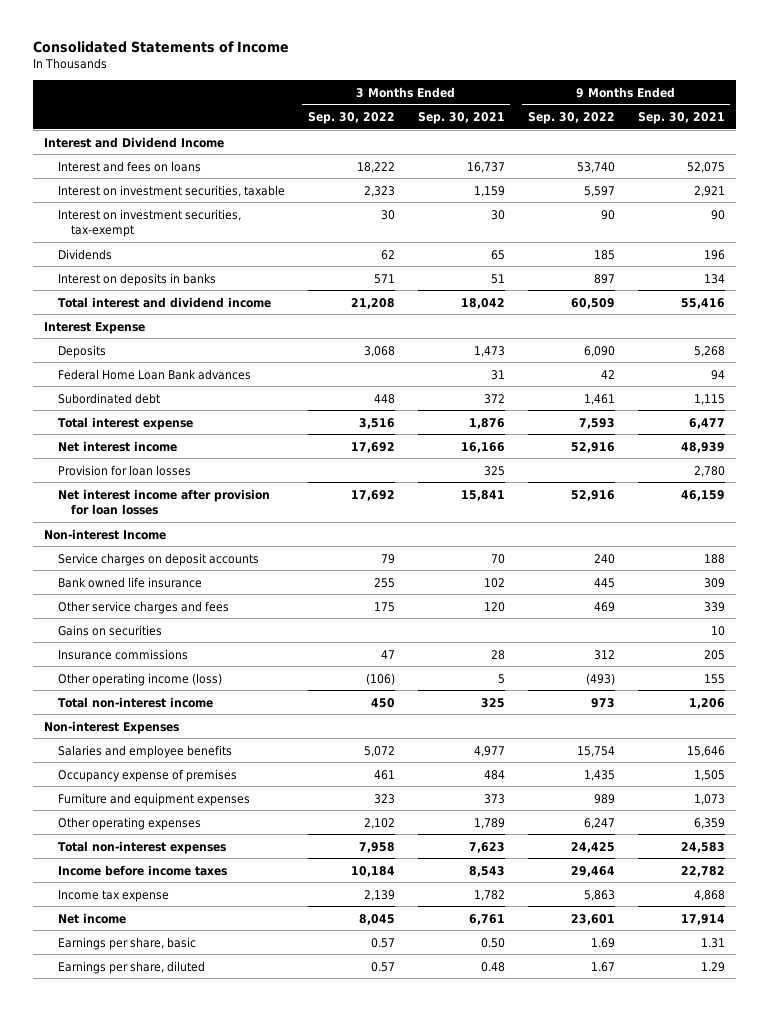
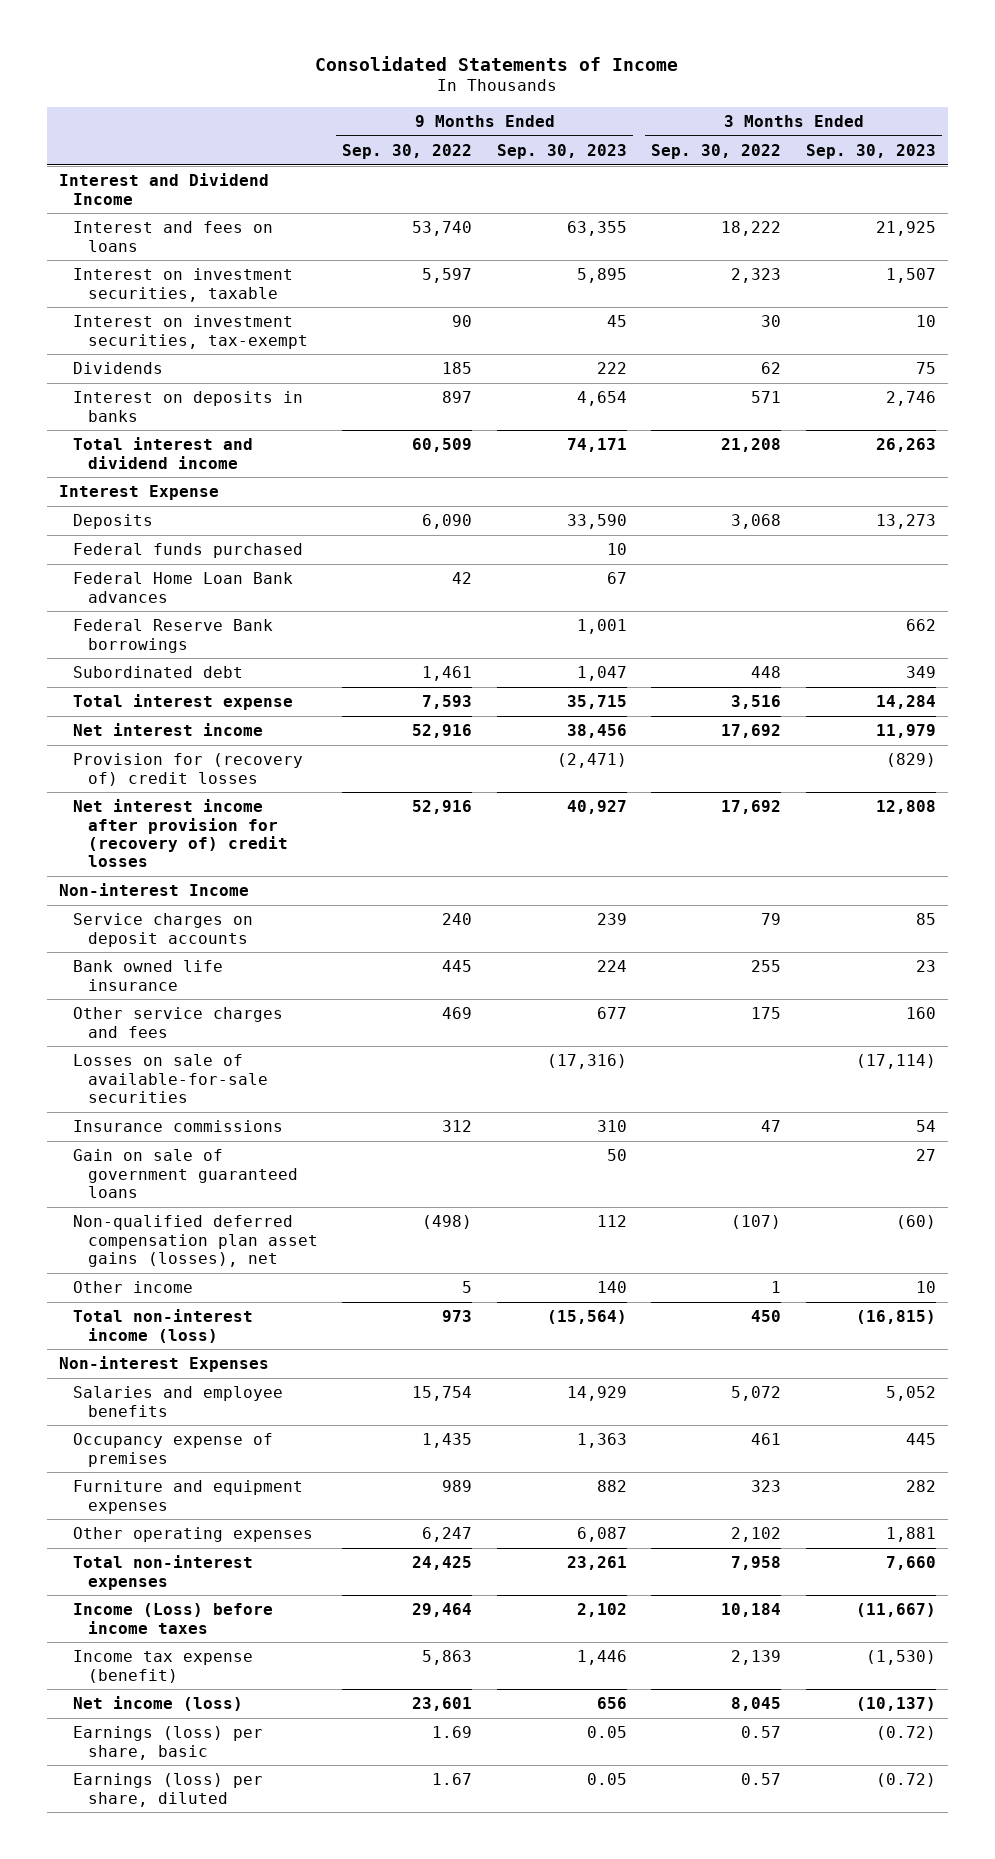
[417,112,505,125] Sep. 30, 2021 -> none
[637,112,725,125] Sep. 30, 2021 -> none
none -> [496,143,627,159] Sep. 30, 2023
none -> [805,143,936,159] Sep. 30, 2023
none -> [73,543,304,559] Federal funds purchased
none -> [73,619,274,653] Federal Reserve Bank borrowings
[57,464,191,476] Provision for loan losses -> none
none -> [73,753,304,786] Provision for (recovery of) credit losses
[57,488,270,516] Net interest income after provision for loan losses -> [73,799,288,868] Net interest income after provision for (recovery of) credit losses
[57,624,162,636] Gains on securities -> [73,1054,268,1104] Losses on sale of available-for-sale securities
none -> [73,1149,298,1199] Gain on sale of government guaranteed loans
none -> [73,1215,318,1268] Non-qualified deferred compensation plan asset gains (losses), net
[57,672,222,686] Other operating income (loss) -> [73,1281,194,1294] Other income
[365,672,395,685] (106) -> [771,1281,782,1294] 1
[585,672,615,685] (493) -> [462,1281,473,1294] 5
[57,696,213,708] Total non-interest income -> [73,1309,254,1343] Total non-interest income (loss)
[57,864,227,876] Income before income taxes -> [73,1603,274,1634] Income (Loss) before income taxes
[57,889,169,902] Income tax expense -> [73,1650,254,1683] Income tax expense (benefit)
[57,912,126,924] Net income -> [73,1696,244,1712] Net income (loss)
[57,936,196,950] Earnings per share, basic -> [73,1726,264,1760] Earnings (loss) per share, basic
[57,960,205,974] Earnings per share, diluted -> [73,1773,264,1807] Earnings (loss) per share, diluted

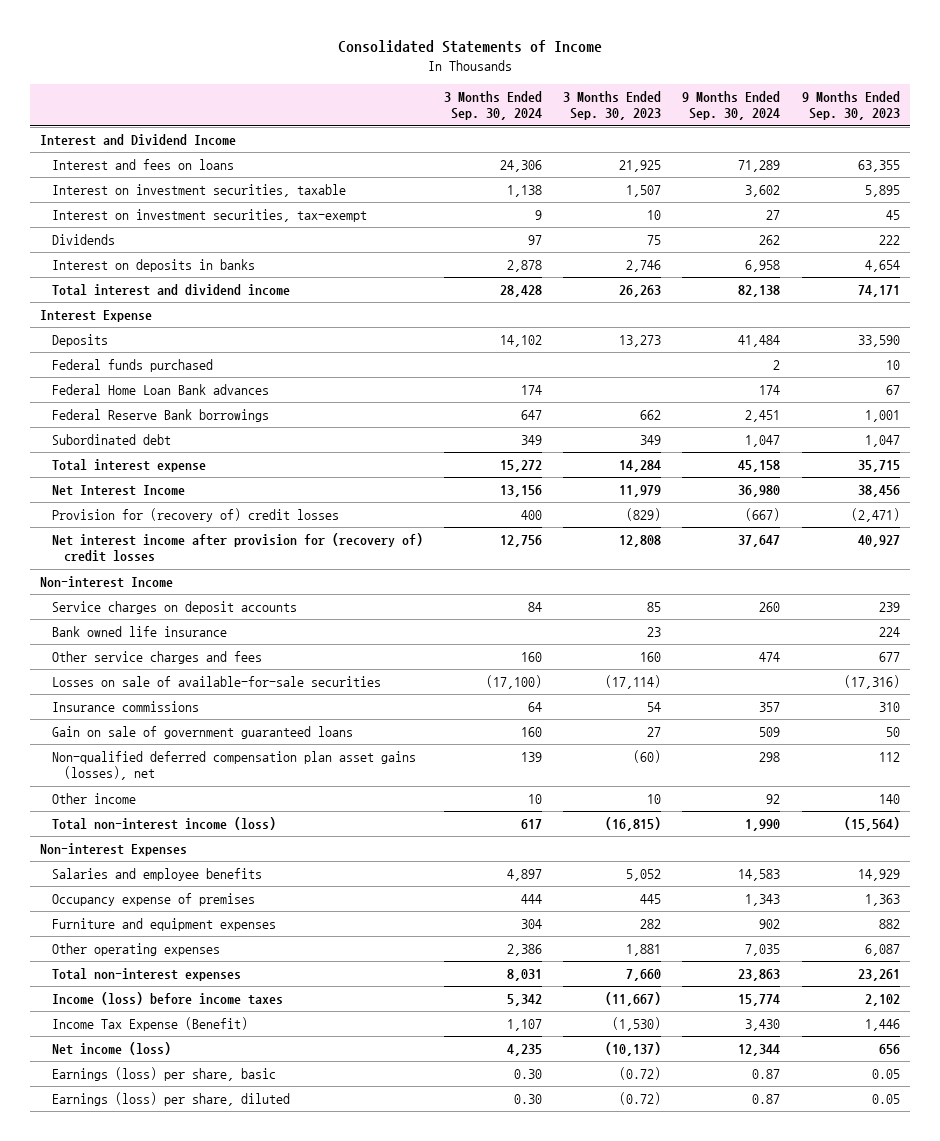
[342,143,473,159] Sep. 30, 2022 -> none
[651,143,782,159] Sep. 30, 2022 -> none
none -> [444,91,543,121] 3 Months Ended Sep. 30, 2024
none -> [682,91,781,121] 9 Months Ended Sep. 30, 2024
[73,723,264,737] Net interest income -> [51,485,185,497] Net Interest Income
[73,1603,274,1634] Income (Loss) before income taxes -> [51,992,283,1006] Income (loss) before income taxes
[73,1650,254,1683] Income tax expense (benefit) -> [51,1017,248,1032] Income Tax Expense (Benefit)

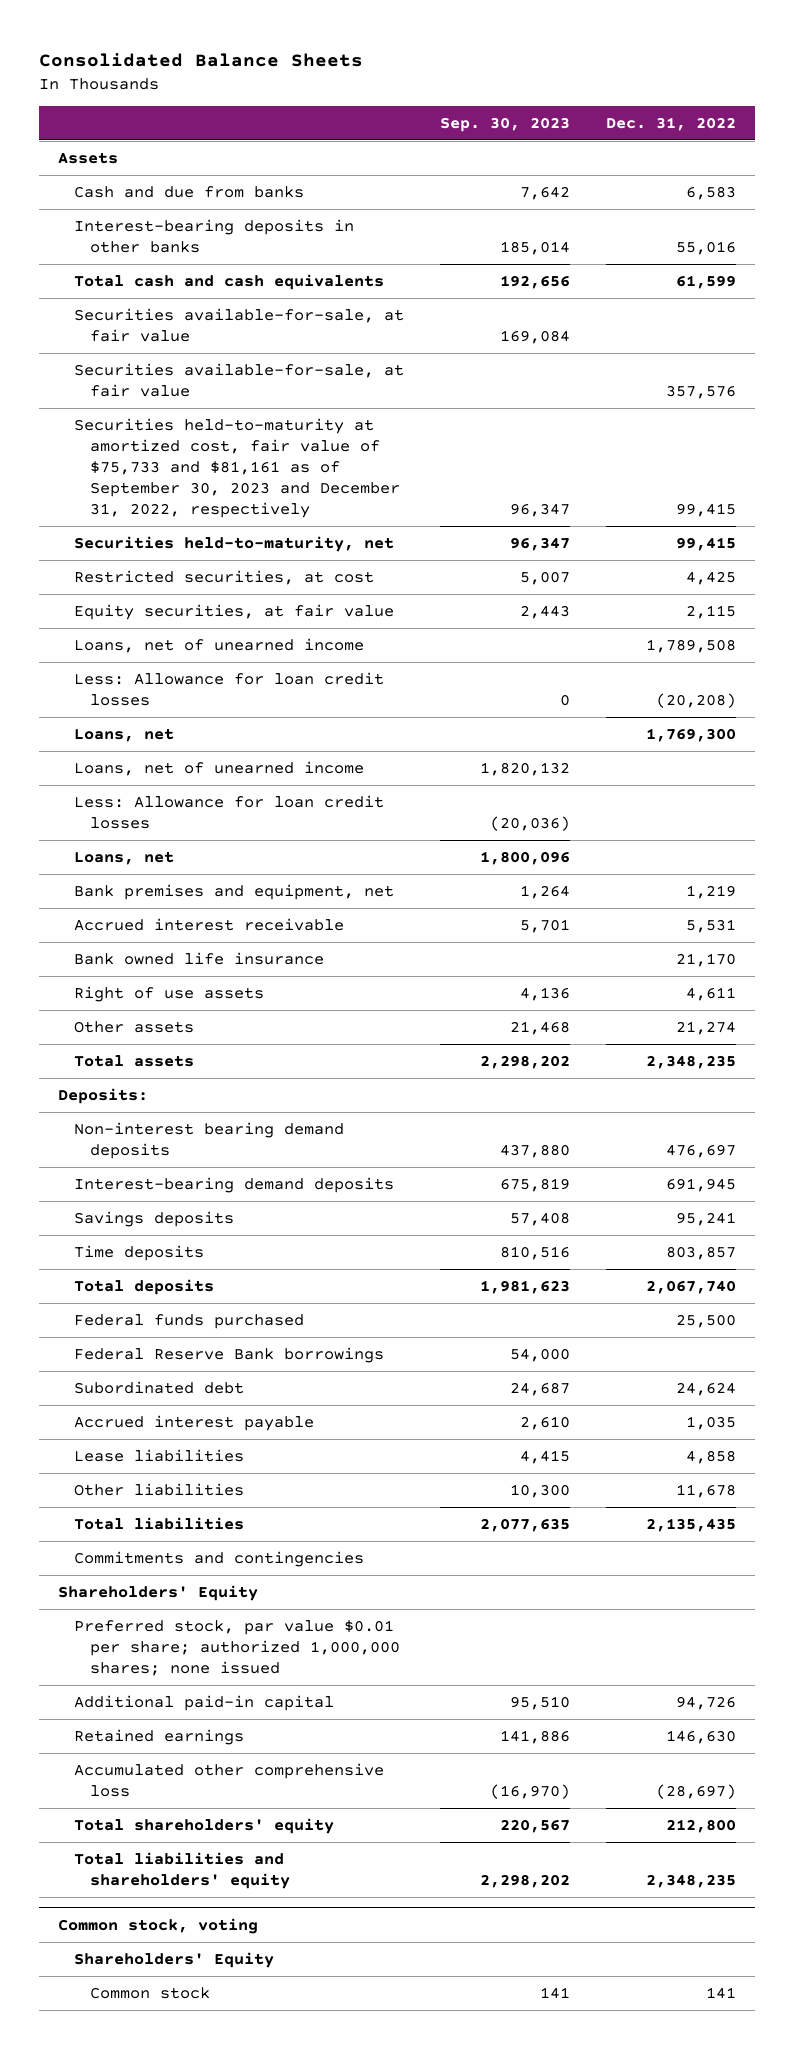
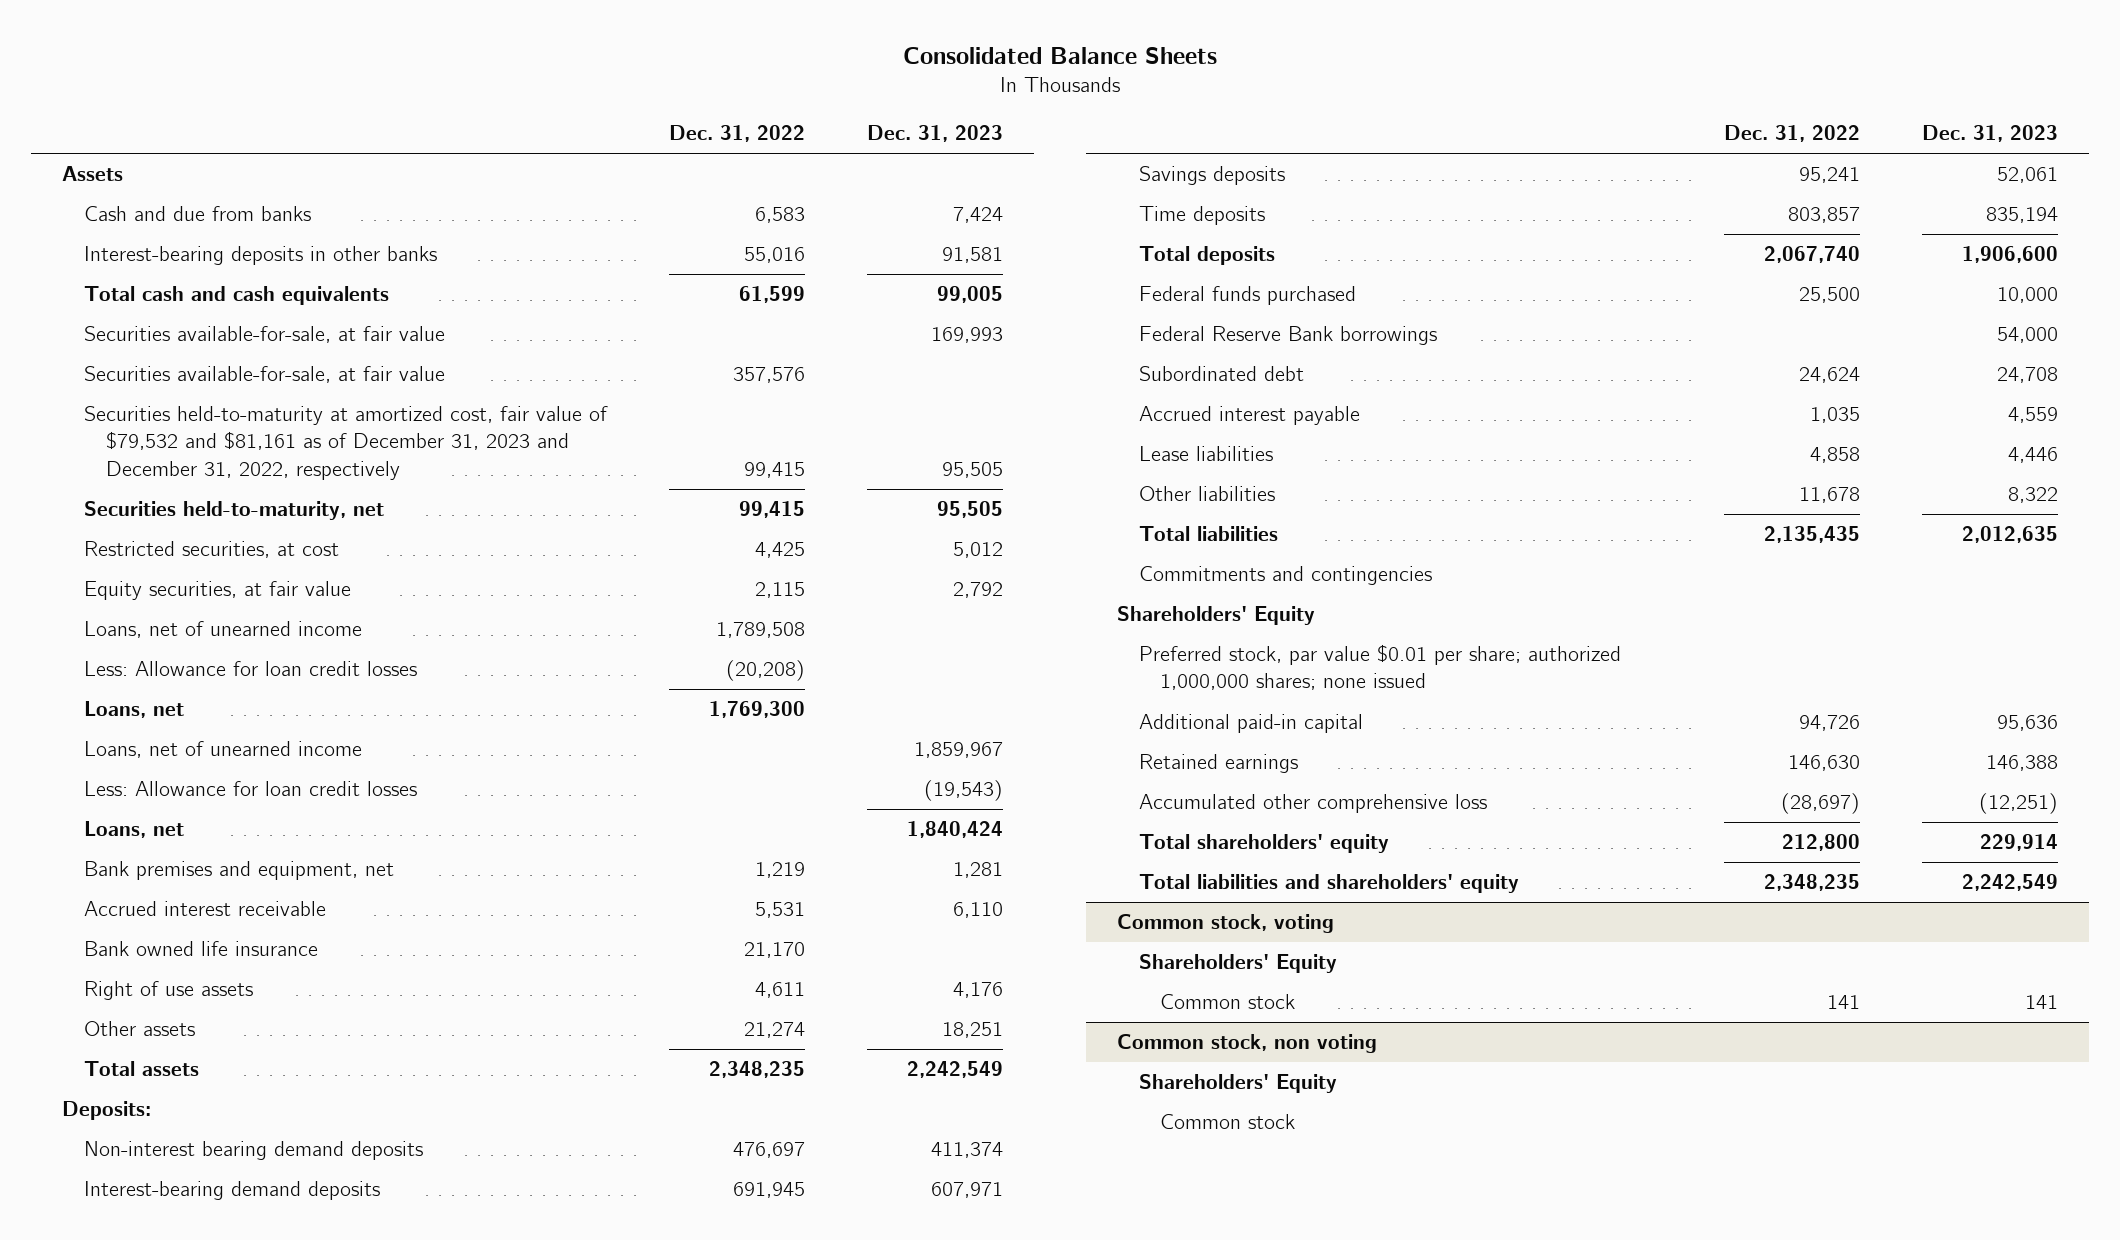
[440,116,571,132] Sep. 30, 2023 -> none
none -> [866,125,1003,143] Dec. 31, 2023
[73,418,400,518] Securities held-to-maturity at amortized cost, fair value of $75,733 and $81,161 as of September 30, 2023 and December 31, 2022, respectively -> [83,406,608,480] Securities held-to-maturity at amortized cost, fair value of $79,532 and $81,161 as of December 31, 2023 and December 31, 2022, respectively
none -> [1117,1034,1378,1054] Common stock, non voting
none -> [1138,1074,1337,1094] Shareholders' Equity
none -> [1160,1114,1296,1130] Common stock

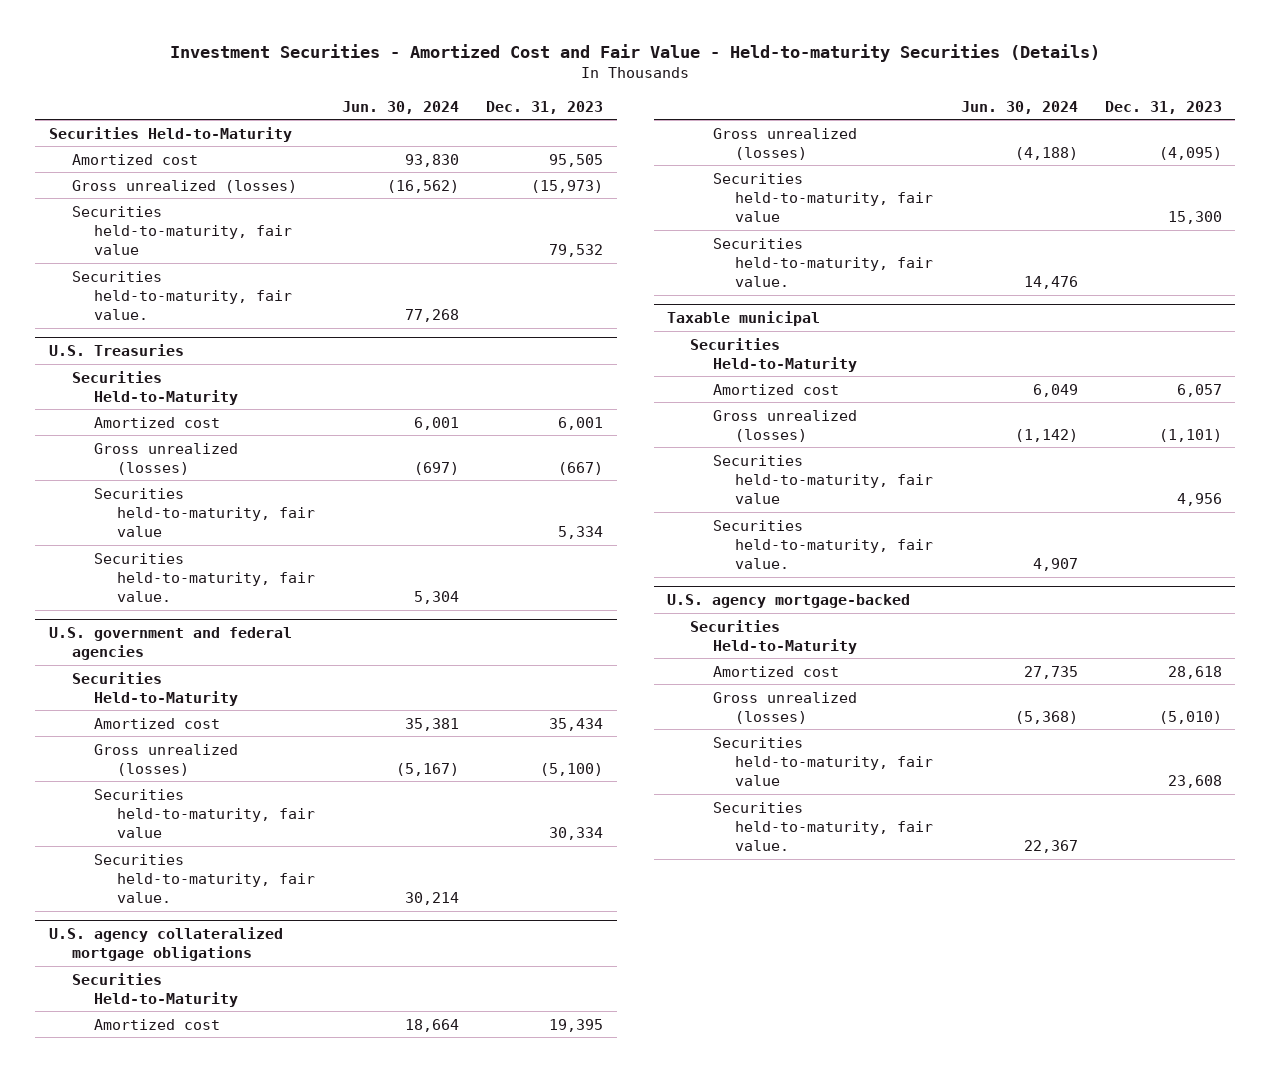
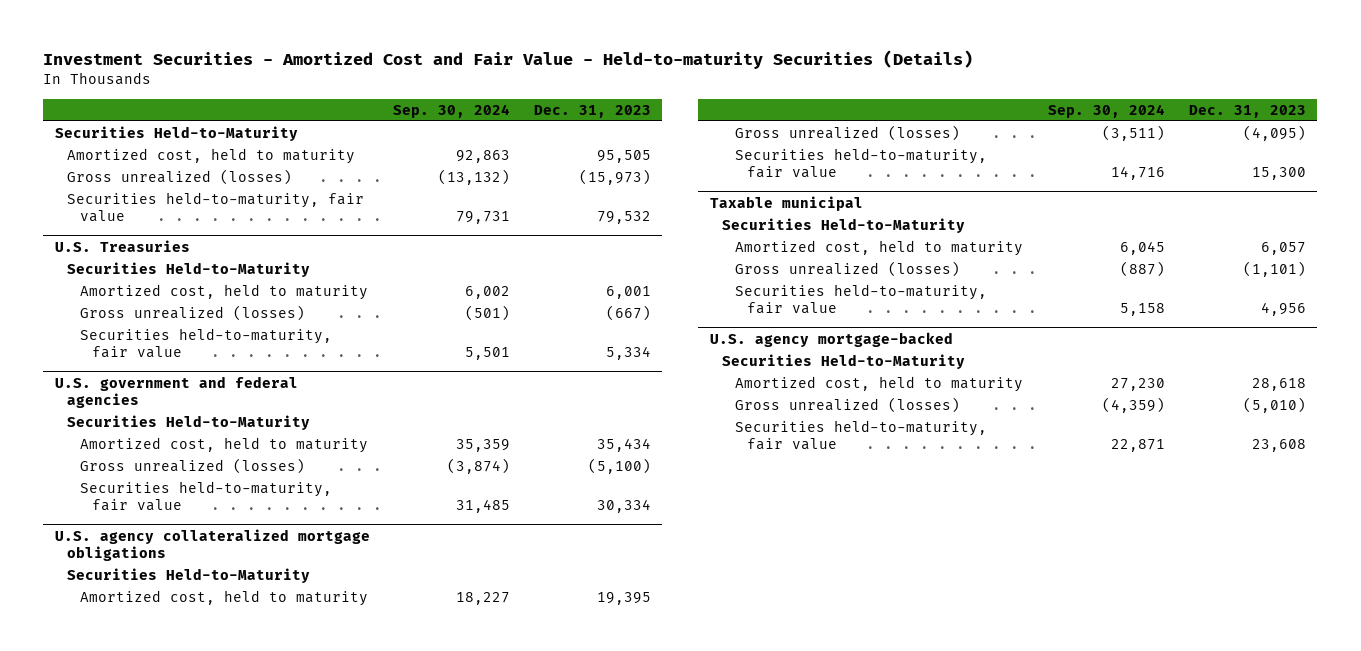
[342,100,460,114] Jun. 30, 2024 -> none
none -> [393,103,511,118] Sep. 30, 2024
[71,153,198,165] Amortized cost -> [67,147,356,164] Amortized cost, held to maturity
[71,270,293,320] Securities held-to-maturity, fair value. -> none
[94,416,221,428] Amortized cost -> [79,283,368,300] Amortized cost, held to maturity
[94,552,315,602] Securities held-to-maturity, fair value. -> none
[94,717,221,729] Amortized cost -> [79,436,368,453] Amortized cost, held to maturity
[94,853,315,903] Securities held-to-maturity, fair value. -> none
[94,1018,221,1030] Amortized cost -> [79,589,368,606] Amortized cost, held to maturity
[712,237,934,287] Securities held-to-maturity, fair value. -> none
[712,383,839,395] Amortized cost -> [734,239,1023,256] Amortized cost, held to maturity
[712,519,934,569] Securities held-to-maturity, fair value. -> none
[712,665,839,677] Amortized cost -> [734,375,1023,392] Amortized cost, held to maturity
[712,801,934,851] Securities held-to-maturity, fair value. -> none

